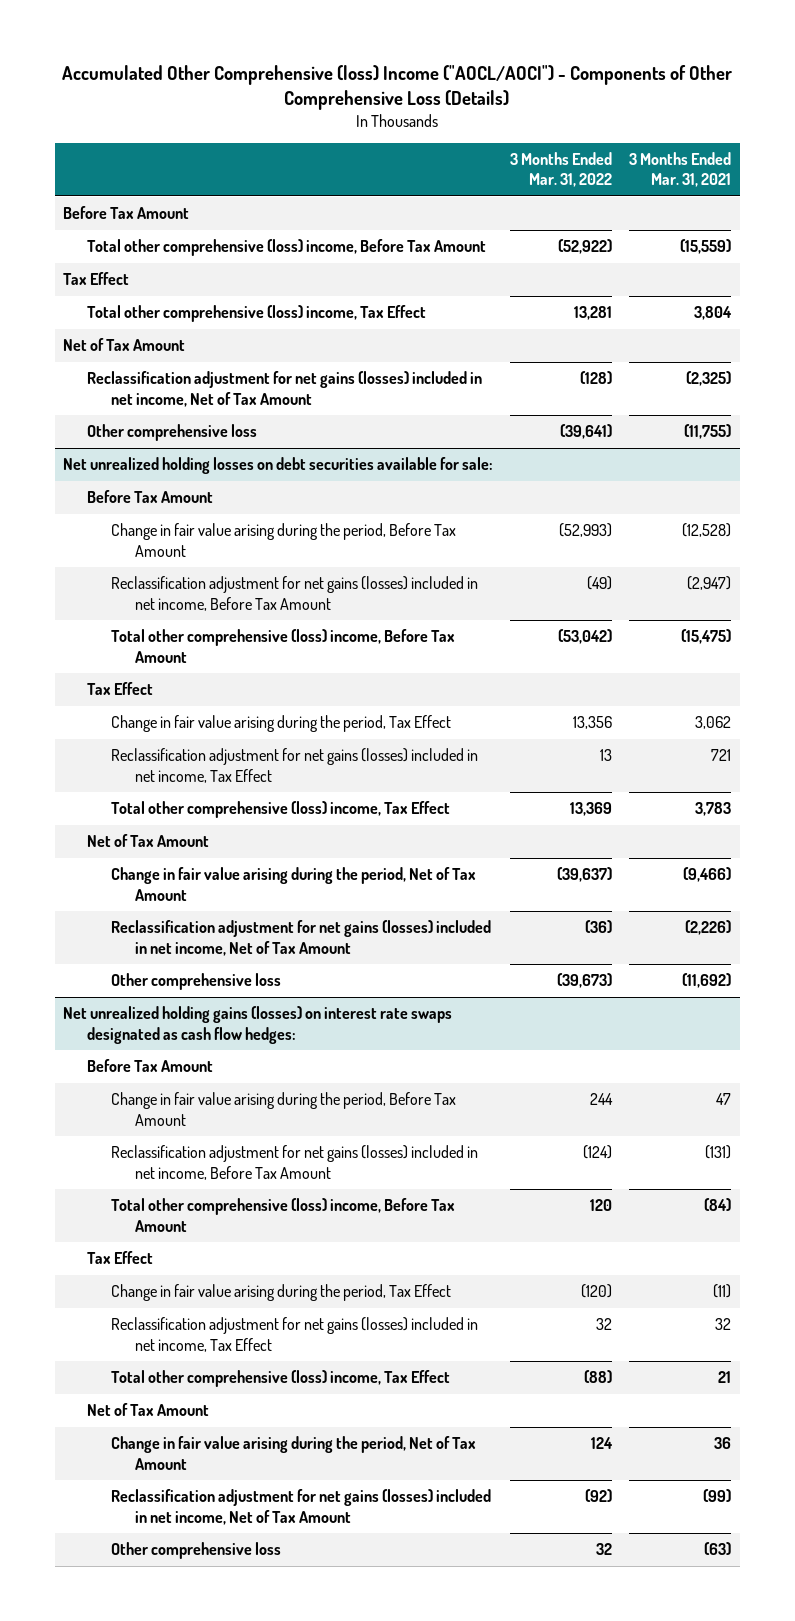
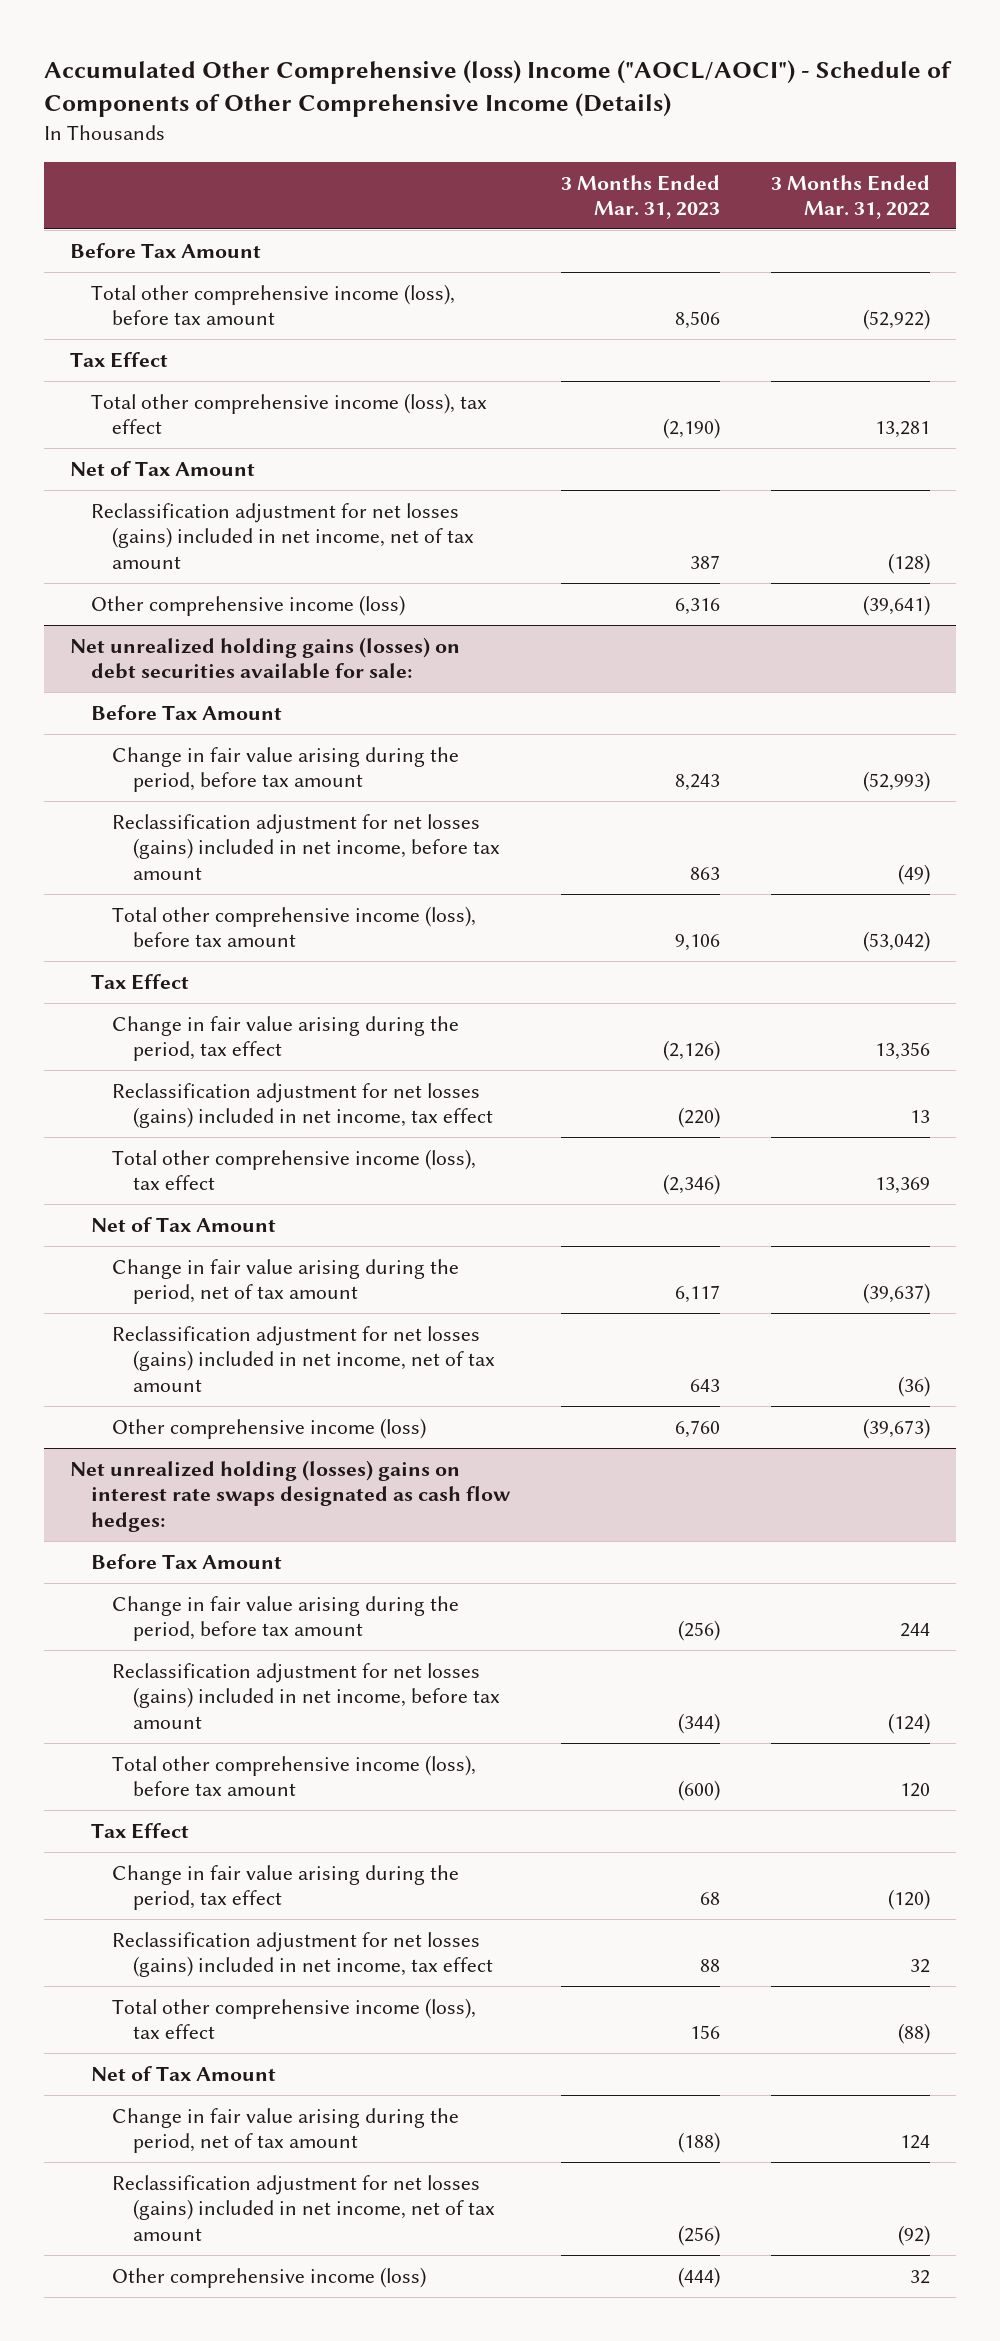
[62,64,733,110] Accumulated Other Comprehensive (loss) Income ("AOCL/AOCI") - Components of Other Comprehensive Loss (Details) -> [44,59,953,118] Accumulated Other Comprehensive (loss) Income ("AOCL/AOCI") - Schedule of Components of Other Comprehensive Income (Details)
[629,151,732,188] 3 Months Ended Mar. 31, 2021 -> none
none -> [561,174,721,220] 3 Months Ended Mar. 31, 2023
[87,239,487,257] Total other comprehensive (loss) income, Before Tax Amount -> [90,283,455,326] Total other comprehensive income (loss), before tax amount
[87,305,427,323] Total other comprehensive (loss) income, Tax Effect -> [90,392,487,435] Total other comprehensive income (loss), tax effect
[87,371,483,407] Reclassification adjustment for net gains (losses) included in net income, Net of Tax Amount -> [90,502,475,569] Reclassification adjustment for net losses (gains) included in net income, net of tax amount
[87,424,258,442] Other comprehensive loss -> [90,594,405,616] Other comprehensive income (loss)
[63,457,494,475] Net unrealized holding losses on debt securities available for sale: -> [69,636,460,680] Net unrealized holding gains (losses) on debt securities available for sale:
[111,523,457,557] Change in fair value arising during the period, Before Tax Amount -> [112,746,460,793] Change in fair value arising during the period, before tax amount
[111,576,479,611] Reclassification adjustment for net gains (losses) included in net income, Before Tax Amount -> [112,813,501,880] Reclassification adjustment for net losses (gains) included in net income, before tax amount
[111,629,456,663] Total other comprehensive (loss) income, Before Tax Amount -> [112,905,477,948] Total other comprehensive income (loss), before tax amount
[111,715,452,733] Change in fair value arising during the period, Tax Effect -> [112,1015,460,1062] Change in fair value arising during the period, tax effect
[111,748,479,783] Reclassification adjustment for net gains (losses) included in net income, Tax Effect -> [112,1082,494,1129] Reclassification adjustment for net losses (gains) included in net income, tax effect
[111,801,451,819] Total other comprehensive (loss) income, Tax Effect -> [112,1148,477,1191] Total other comprehensive income (loss), tax effect
[111,867,477,901] Change in fair value arising during the period, Net of Tax Amount -> [112,1258,460,1305] Change in fair value arising during the period, net of tax amount
[111,920,492,956] Reclassification adjustment for net gains (losses) included in net income, Net of Tax Amount -> [112,1325,496,1392] Reclassification adjustment for net losses (gains) included in net income, net of tax amount
[111,973,282,991] Other comprehensive loss -> [112,1417,427,1439] Other comprehensive income (loss)
[63,1006,453,1044] Net unrealized holding gains (losses) on interest rate swaps designated as cash flow hedges: -> [69,1459,511,1532] Net unrealized holding (losses) gains on interest rate swaps designated as cash flow hedges:
[111,1092,457,1126] Change in fair value arising during the period, Before Tax Amount -> [112,1595,460,1642] Change in fair value arising during the period, before tax amount
[111,1145,479,1180] Reclassification adjustment for net gains (losses) included in net income, Before Tax Amount -> [112,1662,501,1729] Reclassification adjustment for net losses (gains) included in net income, before tax amount
[111,1198,456,1232] Total other comprehensive (loss) income, Before Tax Amount -> [112,1754,477,1797] Total other comprehensive income (loss), before tax amount
[111,1284,452,1302] Change in fair value arising during the period, Tax Effect -> [112,1864,460,1911] Change in fair value arising during the period, tax effect
[111,1317,479,1352] Reclassification adjustment for net gains (losses) included in net income, Tax Effect -> [112,1931,494,1978] Reclassification adjustment for net losses (gains) included in net income, tax effect
[111,1370,451,1388] Total other comprehensive (loss) income, Tax Effect -> [112,1997,477,2040] Total other comprehensive income (loss), tax effect
[111,1436,477,1470] Change in fair value arising during the period, Net of Tax Amount -> [112,2107,460,2154] Change in fair value arising during the period, net of tax amount
[111,1489,492,1525] Reclassification adjustment for net gains (losses) included in net income, Net of Tax Amount -> [112,2174,496,2241] Reclassification adjustment for net losses (gains) included in net income, net of tax amount
[111,1542,282,1560] Other comprehensive loss -> [112,2266,427,2288] Other comprehensive income (loss)

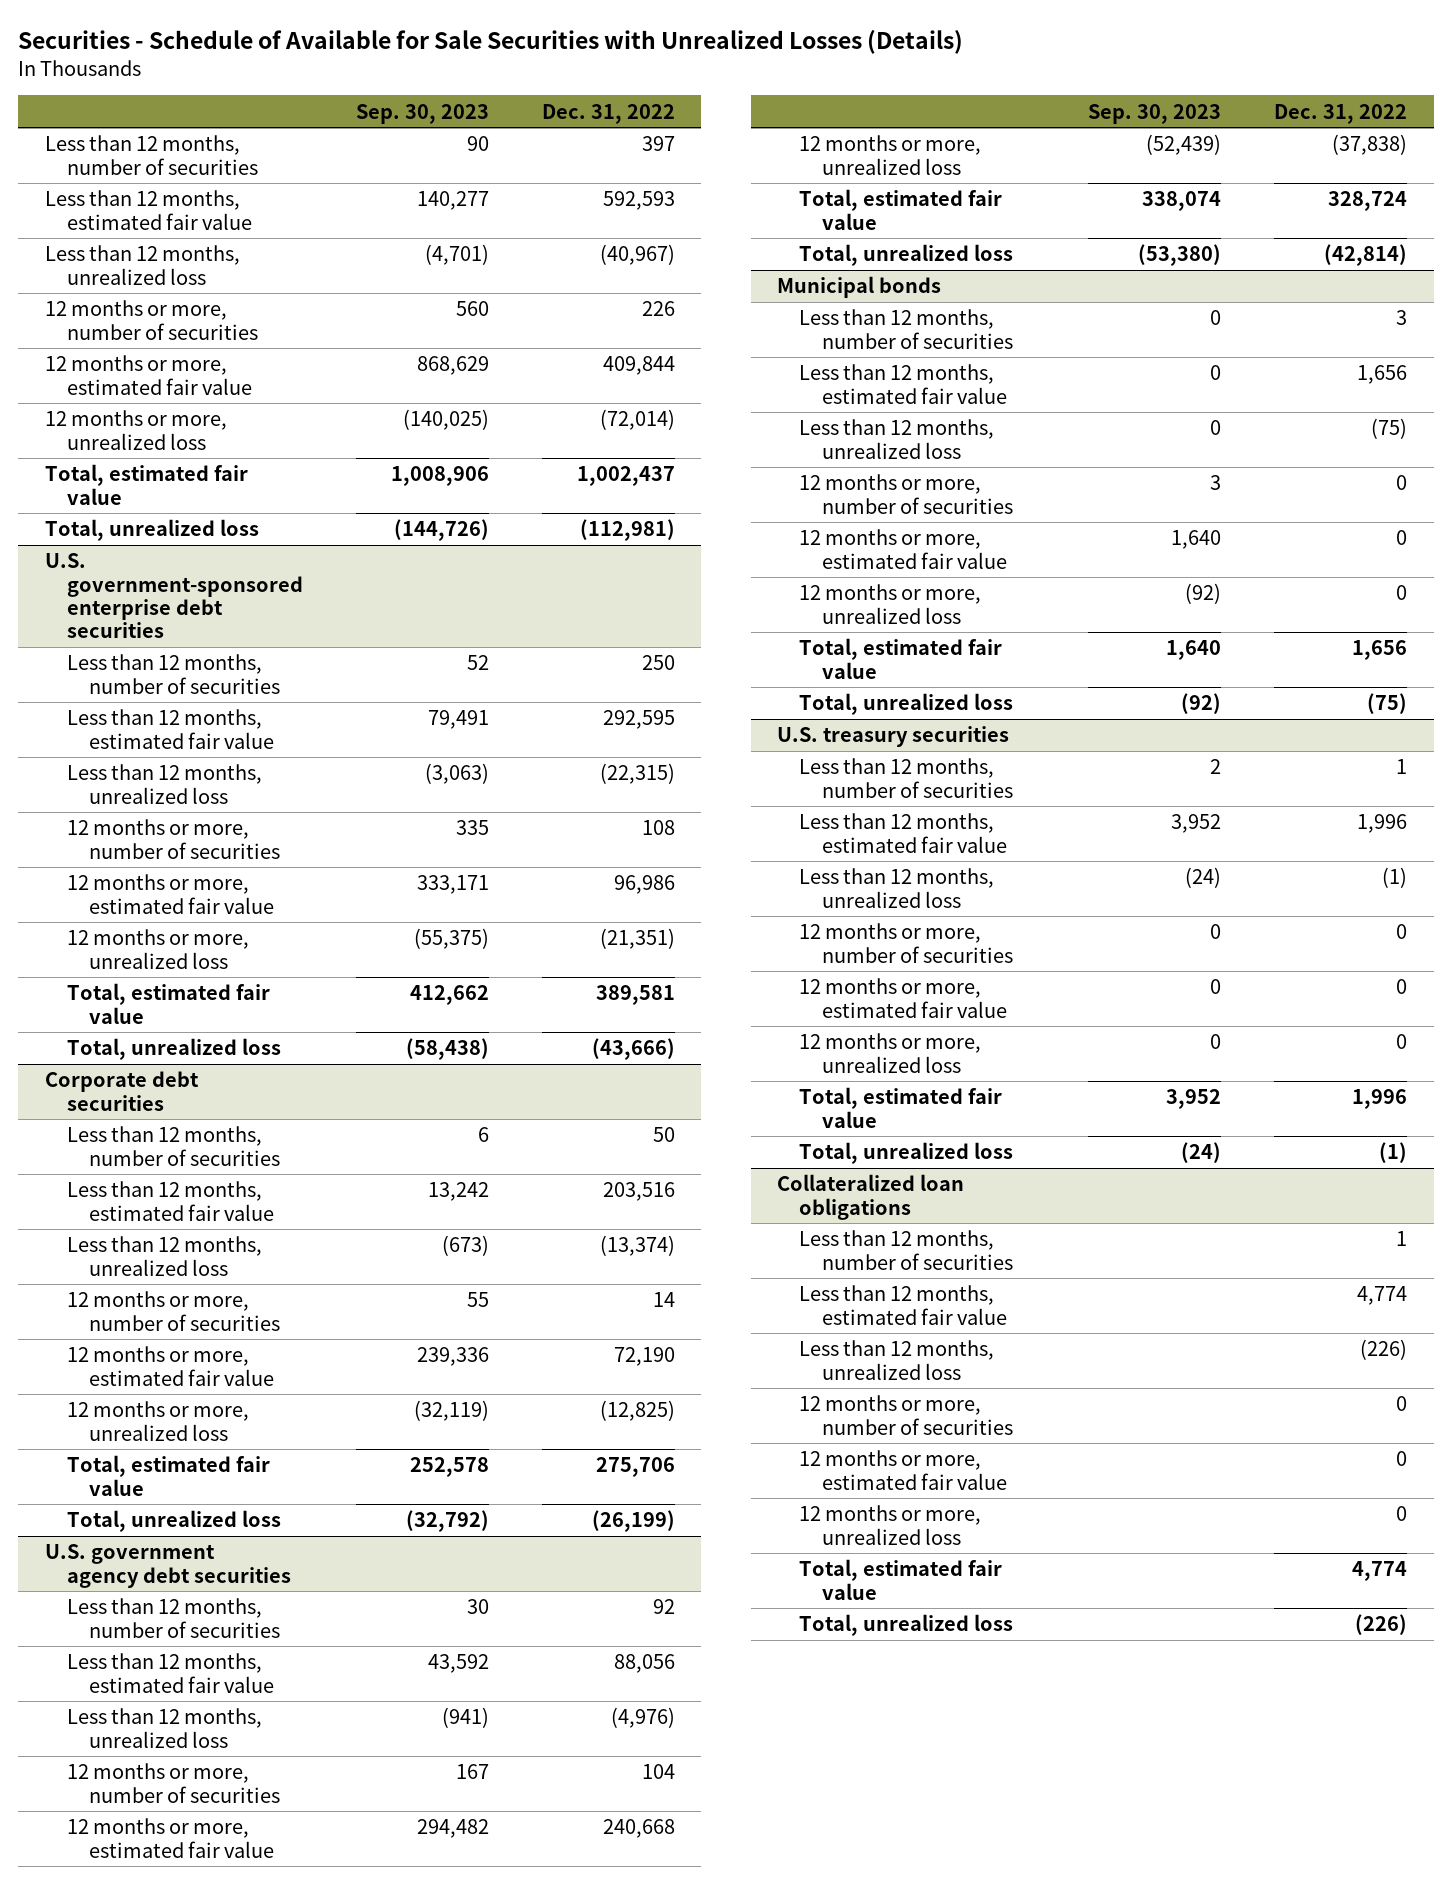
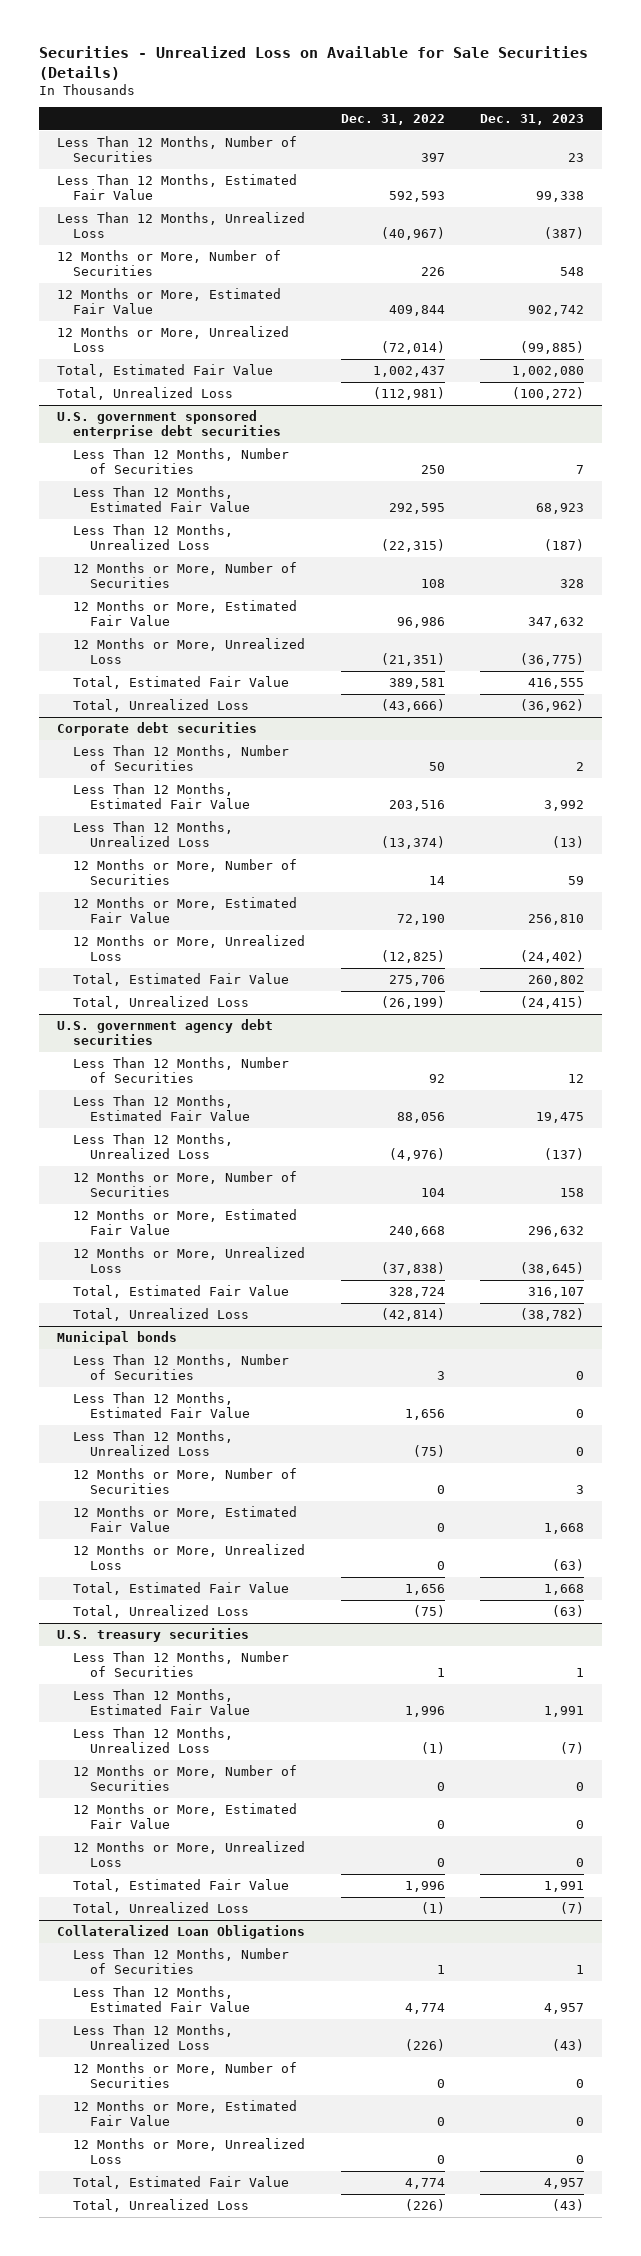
[18,29,964,54] Securities - Schedule of Available for Sale Securities with Unrealized Losses (Details) -> [38,46,588,80] Securities - Unrealized Loss on Available for Sale Securities (Details)
[355,103,489,124] Sep. 30, 2023 -> none
none -> [480,114,585,126] Dec. 31, 2023
[44,135,258,175] Less than 12 months, number of securities -> [56,135,297,163] Less Than 12 Months, Number of Securities
[44,190,252,230] Less than 12 months, estimated fair value -> [56,173,297,201] Less Than 12 Months, Estimated Fair Value
[44,245,240,285] Less than 12 months, unrealized loss -> [56,211,305,239] Less Than 12 Months, Unrealized Loss
[44,300,258,340] 12 months or more, number of securities -> [56,249,281,277] 12 Months or More, Number of Securities
[44,355,252,395] 12 months or more, estimated fair value -> [56,287,281,315] 12 Months or More, Estimated Fair Value
[44,410,227,450] 12 months or more, unrealized loss -> [56,325,289,353] 12 Months or More, Unrealized Loss
[44,464,248,505] Total, estimated fair value -> [56,363,273,377] Total, Estimated Fair Value
[44,519,259,542] Total, unrealized loss -> [56,386,233,400] Total, Unrealized Loss
[44,553,303,639] U.S. government-sponsored enterprise debt securities -> [56,409,282,440] U.S. government sponsored enterprise debt securities
[66,654,281,694] Less than 12 months, number of securities -> [73,447,290,475] Less Than 12 Months, Number of Securities
[66,709,275,749] Less than 12 months, estimated fair value -> [73,485,250,513] Less Than 12 Months, Estimated Fair Value
[66,764,262,804] Less than 12 months, unrealized loss -> [73,523,234,551] Less Than 12 Months, Unrealized Loss
[66,819,281,859] 12 months or more, number of securities -> [73,561,298,589] 12 Months or More, Number of Securities
[66,874,275,914] 12 months or more, estimated fair value -> [73,599,298,627] 12 Months or More, Estimated Fair Value
[66,929,249,969] 12 months or more, unrealized loss -> [73,637,306,665] 12 Months or More, Unrealized Loss
[66,983,270,1024] Total, estimated fair value -> [73,675,290,689] Total, Estimated Fair Value
[66,1038,281,1061] Total, unrealized loss -> [73,698,250,712] Total, Unrealized Loss
[66,1126,281,1166] Less than 12 months, number of securities -> [73,744,290,772] Less Than 12 Months, Number of Securities
[66,1181,275,1221] Less than 12 months, estimated fair value -> [73,782,250,810] Less Than 12 Months, Estimated Fair Value
[66,1236,262,1276] Less than 12 months, unrealized loss -> [73,820,234,848] Less Than 12 Months, Unrealized Loss
[66,1291,281,1331] 12 months or more, number of securities -> [73,858,298,886] 12 Months or More, Number of Securities
[66,1346,275,1386] 12 months or more, estimated fair value -> [73,896,298,924] 12 Months or More, Estimated Fair Value
[66,1401,249,1441] 12 months or more, unrealized loss -> [73,934,306,962] 12 Months or More, Unrealized Loss
[66,1455,270,1496] Total, estimated fair value -> [73,972,290,986] Total, Estimated Fair Value
[66,1510,281,1533] Total, unrealized loss -> [73,995,250,1009] Total, Unrealized Loss
[66,1598,281,1638] Less than 12 months, number of securities -> [73,1056,290,1084] Less Than 12 Months, Number of Securities
[66,1653,275,1693] Less than 12 months, estimated fair value -> [73,1094,250,1122] Less Than 12 Months, Estimated Fair Value
[66,1708,262,1748] Less than 12 months, unrealized loss -> [73,1132,234,1160] Less Than 12 Months, Unrealized Loss
[66,1763,281,1803] 12 months or more, number of securities -> [73,1170,298,1198] 12 Months or More, Number of Securities
[66,1818,275,1858] 12 months or more, estimated fair value -> [73,1208,298,1236] 12 Months or More, Estimated Fair Value
[799,135,982,175] 12 months or more, unrealized loss -> [73,1246,306,1274] 12 Months or More, Unrealized Loss
[799,189,1003,230] Total, estimated fair value -> [73,1284,290,1298] Total, Estimated Fair Value
[799,244,1014,267] Total, unrealized loss -> [73,1307,250,1321] Total, Unrealized Loss
[799,309,1013,349] Less than 12 months, number of securities -> [73,1353,290,1381] Less Than 12 Months, Number of Securities
[799,364,1007,404] Less than 12 months, estimated fair value -> [73,1391,250,1419] Less Than 12 Months, Estimated Fair Value
[799,419,995,459] Less than 12 months, unrealized loss -> [73,1429,234,1457] Less Than 12 Months, Unrealized Loss
[799,474,1013,514] 12 months or more, number of securities -> [73,1467,298,1495] 12 Months or More, Number of Securities
[799,529,1007,569] 12 months or more, estimated fair value -> [73,1505,298,1533] 12 Months or More, Estimated Fair Value
[799,584,982,624] 12 months or more, unrealized loss -> [73,1543,306,1571] 12 Months or More, Unrealized Loss
[799,638,1003,679] Total, estimated fair value -> [73,1581,290,1595] Total, Estimated Fair Value
[799,693,1014,716] Total, unrealized loss -> [73,1604,250,1618] Total, Unrealized Loss
[799,758,1013,798] Less than 12 months, number of securities -> [73,1650,290,1678] Less Than 12 Months, Number of Securities
[799,813,1007,853] Less than 12 months, estimated fair value -> [73,1688,250,1716] Less Than 12 Months, Estimated Fair Value
[799,868,995,908] Less than 12 months, unrealized loss -> [73,1726,234,1754] Less Than 12 Months, Unrealized Loss
[799,923,1013,963] 12 months or more, number of securities -> [73,1764,298,1792] 12 Months or More, Number of Securities
[799,978,1007,1018] 12 months or more, estimated fair value -> [73,1802,298,1830] 12 Months or More, Estimated Fair Value
[799,1033,982,1073] 12 months or more, unrealized loss -> [73,1840,306,1868] 12 Months or More, Unrealized Loss
[799,1087,1003,1128] Total, estimated fair value -> [73,1878,290,1892] Total, Estimated Fair Value
[799,1142,1014,1165] Total, unrealized loss -> [73,1901,250,1915] Total, Unrealized Loss
[777,1174,965,1220] Collateralized loan obligations -> [56,1924,305,1939] Collateralized Loan Obligations
[799,1230,1013,1270] Less than 12 months, number of securities -> [73,1947,290,1975] Less Than 12 Months, Number of Securities
[799,1285,1007,1325] Less than 12 months, estimated fair value -> [73,1985,250,2013] Less Than 12 Months, Estimated Fair Value
[799,1340,995,1380] Less than 12 months, unrealized loss -> [73,2023,234,2051] Less Than 12 Months, Unrealized Loss
[799,1395,1013,1435] 12 months or more, number of securities -> [73,2061,298,2089] 12 Months or More, Number of Securities
[799,1450,1007,1490] 12 months or more, estimated fair value -> [73,2099,298,2127] 12 Months or More, Estimated Fair Value
[799,1505,982,1545] 12 months or more, unrealized loss -> [73,2137,306,2165] 12 Months or More, Unrealized Loss
[799,1559,1003,1600] Total, estimated fair value -> [73,2175,290,2189] Total, Estimated Fair Value
[799,1614,1014,1637] Total, unrealized loss -> [73,2198,250,2212] Total, Unrealized Loss

